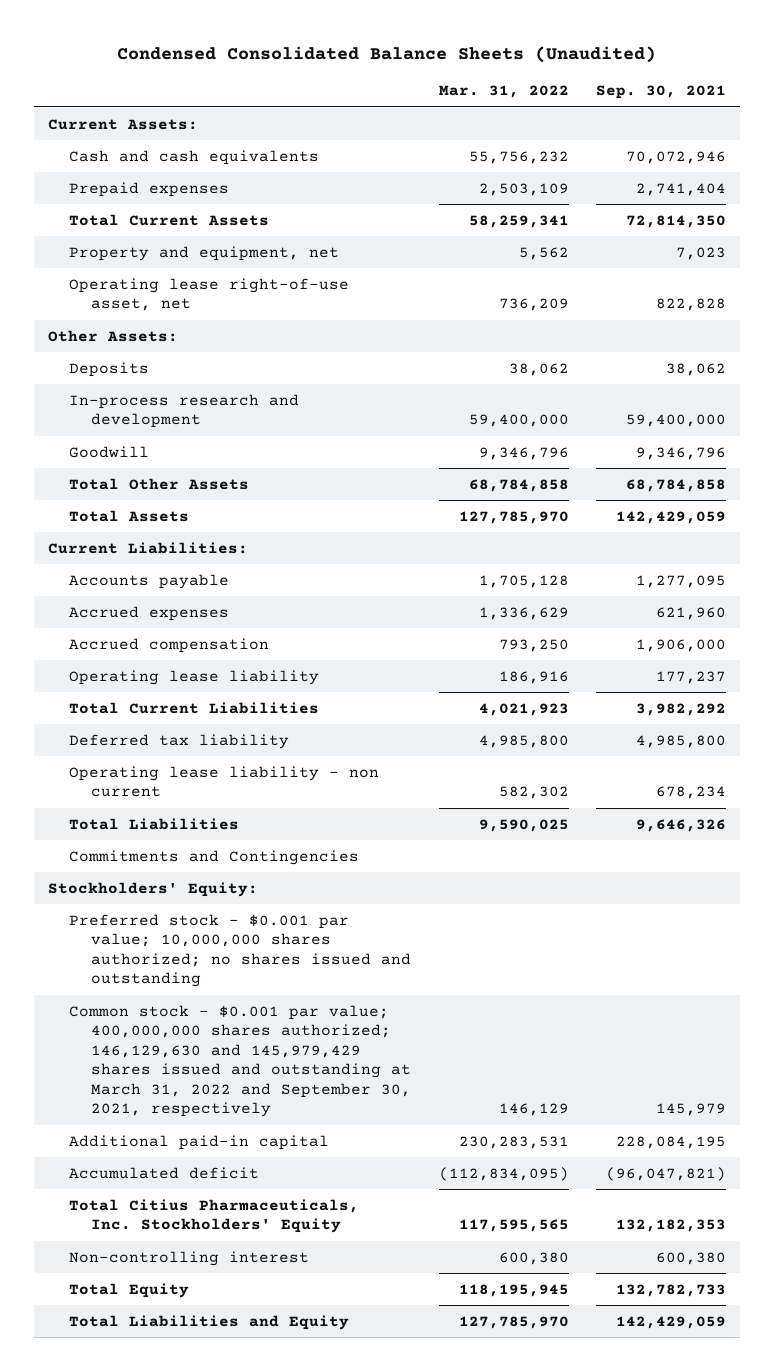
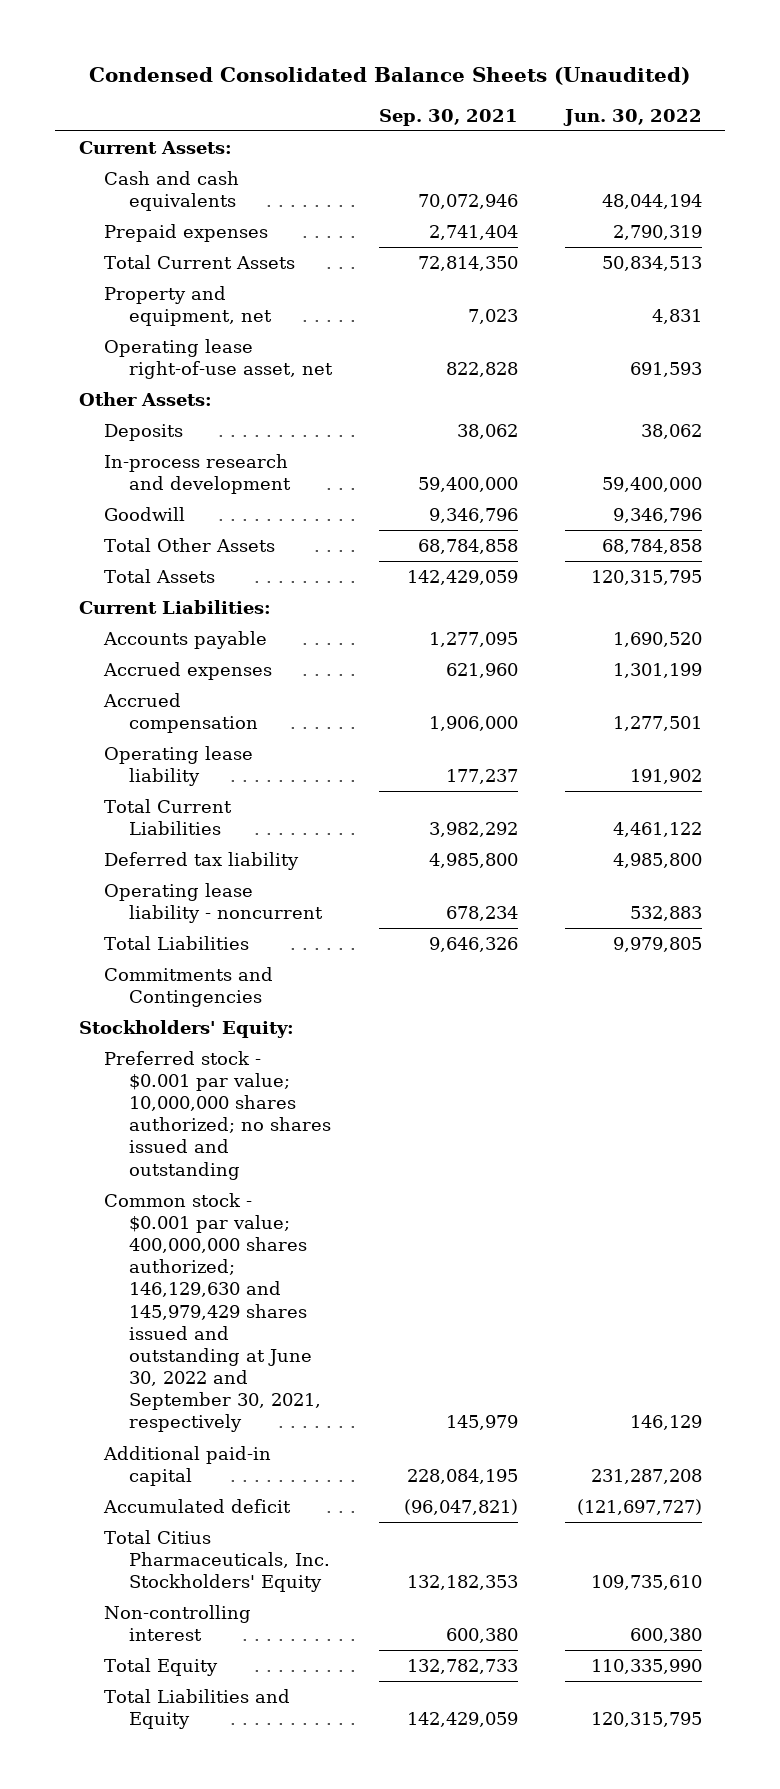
[438,85,569,99] Mar. 31, 2022 -> none
none -> [562,108,702,126] Jun. 30, 2022
[69,765,380,798] Operating lease liability - non current -> [104,882,324,923] Operating lease liability - noncurrent
[69,1004,411,1118] Common stock - $0.001 par value; 400,000,000 shares authorized; 146,129,630 and 145,979,429 shares issued and outstanding at March 31, 2022 and September 30, 2021, respectively -> [104,1192,322,1433] Common stock - $0.001 par value; 400,000,000 shares authorized; 146,129,630 and 145,979,429 shares issued and outstanding at June 30, 2022 and September 30, 2021, respectively

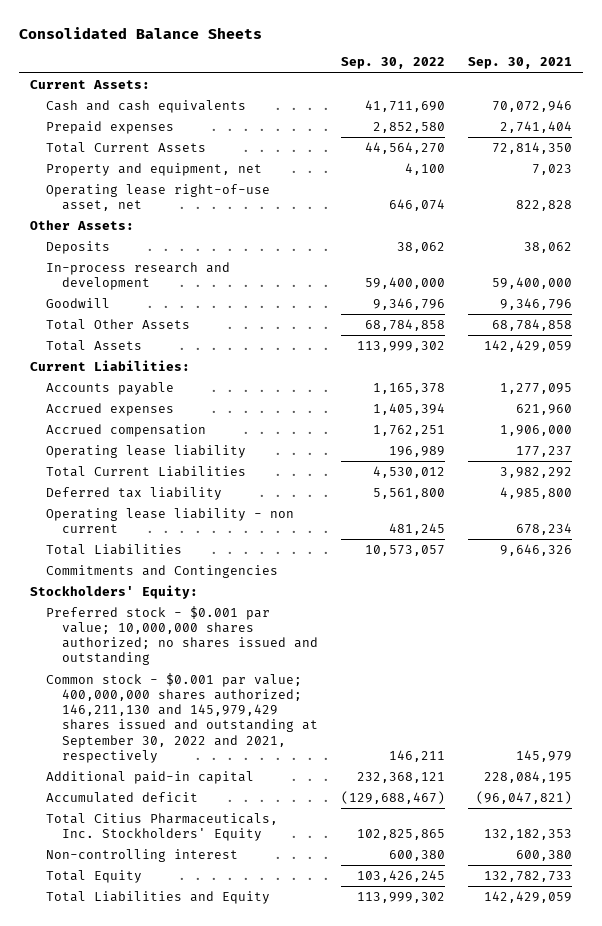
[89,67,691,86] Condensed Consolidated Balance Sheets (Unaudited) -> [19,26,263,39] Consolidated Balance Sheets
[562,108,702,126] Jun. 30, 2022 -> none
none -> [341,57,446,70] Sep. 30, 2022
[104,882,324,923] Operating lease liability - noncurrent -> [46,508,295,534] Operating lease liability - non current
[104,1192,322,1433] Common stock - $0.001 par value; 400,000,000 shares authorized; 146,129,630 and 145,979,429 shares issued and outstanding at June 30, 2022 and September 30, 2021, respectively -> [46,673,319,763] Common stock - $0.001 par value; 400,000,000 shares authorized; 146,211,130 and 145,979,429 shares issued and outstanding at September 30, 2022 and 2021, respectively

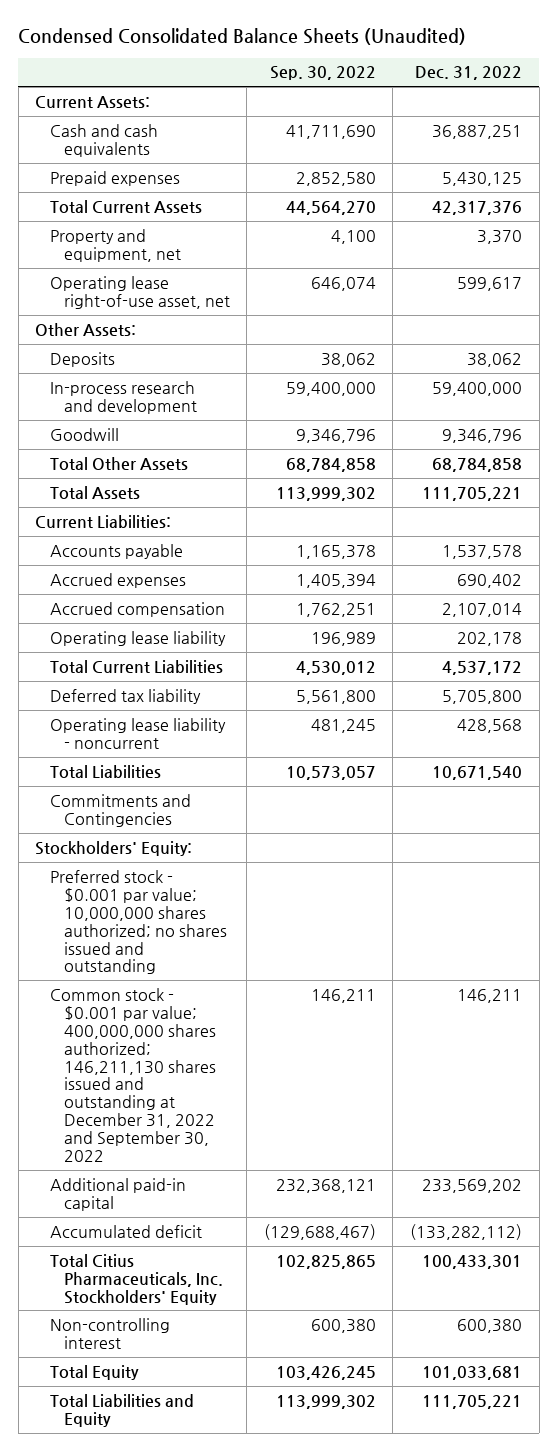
[19,26,263,39] Consolidated Balance Sheets -> [18,28,467,46] Condensed Consolidated Balance Sheets (Unaudited)
[467,57,572,70] Sep. 30, 2021 -> none
none -> [414,66,522,81] Dec. 31, 2022
[46,508,295,534] Operating lease liability - non current -> [49,717,226,749] Operating lease liability - noncurrent
[46,673,319,763] Common stock - $0.001 par value; 400,000,000 shares authorized; 146,211,130 and 145,979,429 shares issued and outstanding at September 30, 2022 and 2021, respectively -> [49,987,216,1163] Common stock - $0.001 par value; 400,000,000 shares authorized; 146,211,130 shares issued and outstanding at December 31, 2022 and September 30, 2022

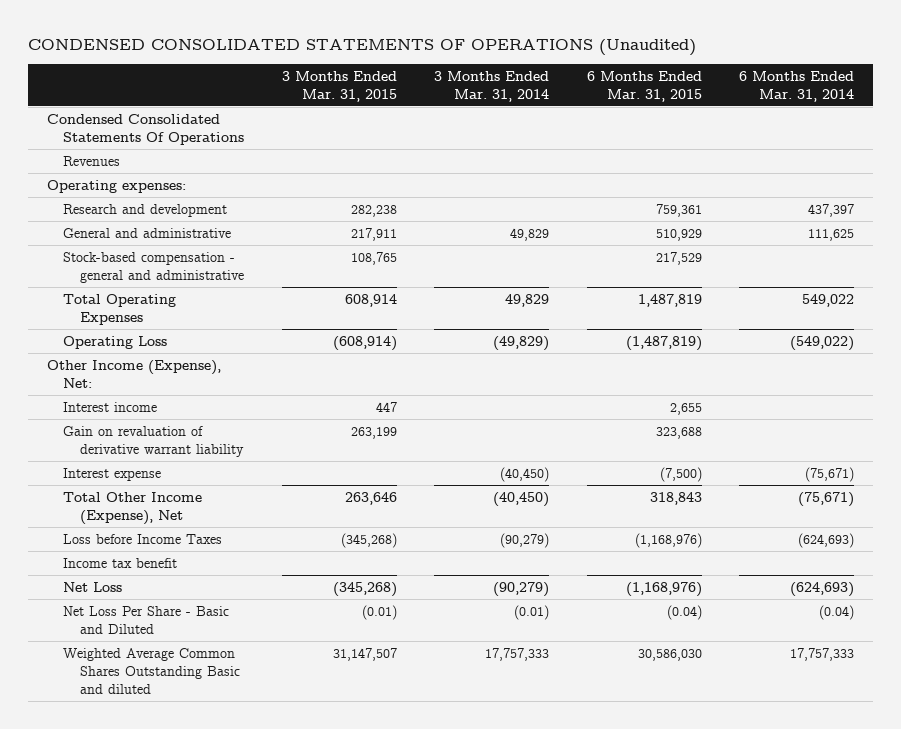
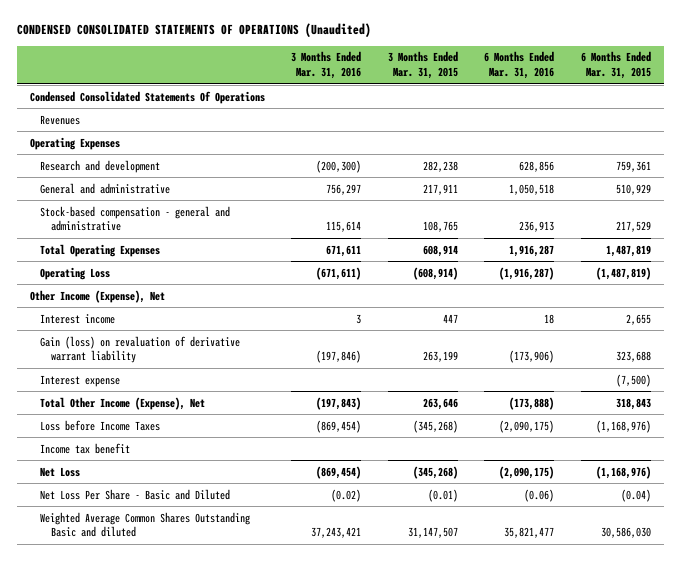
[434,70,550,102] 3 Months Ended Mar. 31, 2014 -> none
[738,70,854,102] 6 Months Ended Mar. 31, 2014 -> none
none -> [291,51,362,80] 3 Months Ended Mar. 31, 2016
none -> [484,51,555,80] 6 Months Ended Mar. 31, 2016
[46,179,186,193] Operating expenses: -> [29,136,120,150] Operating Expenses
[46,359,221,388] Other Income (Expense), Net: -> [29,289,165,303] Other Income (Expense), Net
[63,425,244,457] Gain on revaluation of derivative warrant liability -> [40,335,241,364] Gain (loss) on revaluation of derivative warrant liability

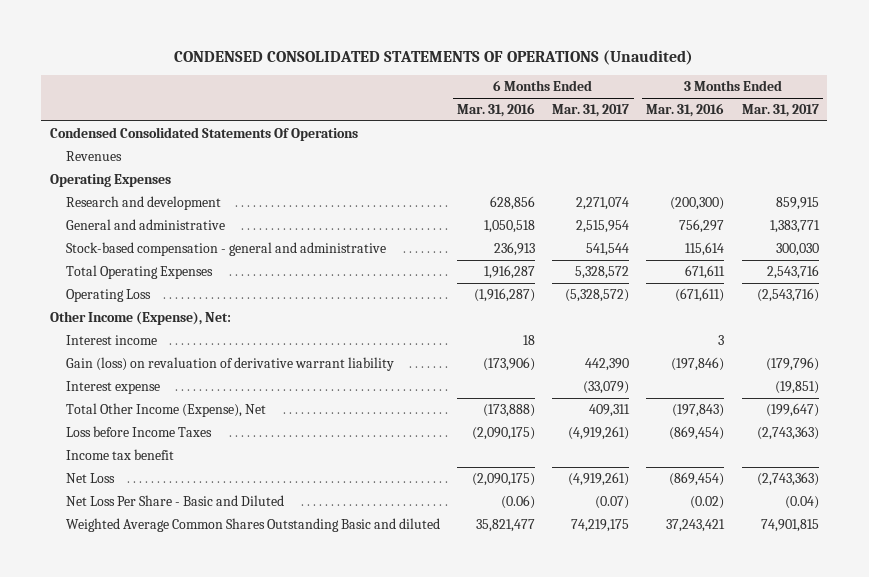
[387,51,458,80] 3 Months Ended Mar. 31, 2015 -> none
[580,51,651,80] 6 Months Ended Mar. 31, 2015 -> none
none -> [552,103,630,117] Mar. 31, 2017
none -> [741,103,819,117] Mar. 31, 2017
[29,289,165,303] Other Income (Expense), Net -> [49,310,231,325] Other Income (Expense), Net:

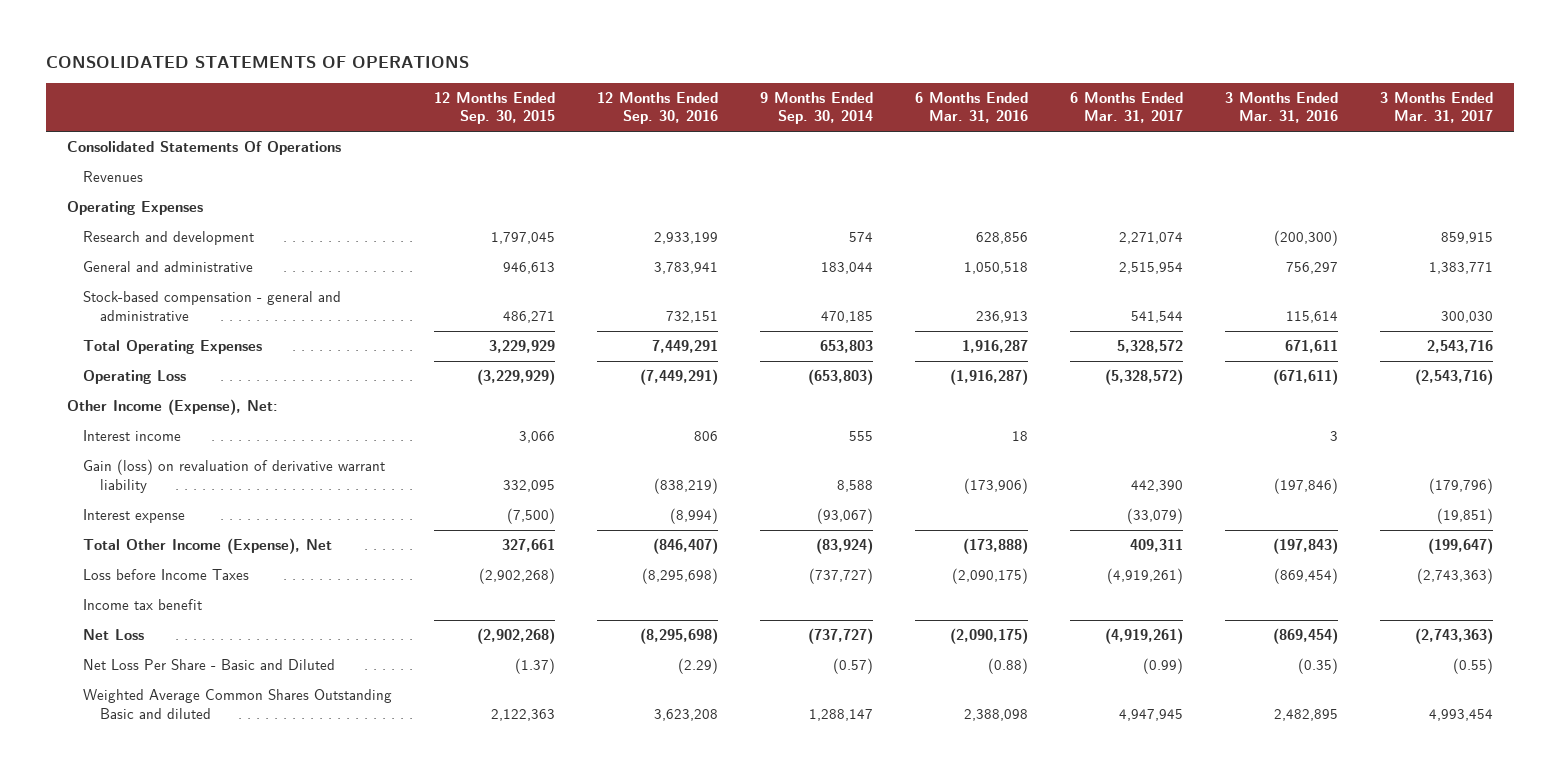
[174,50,694,66] CONDENSED CONSOLIDATED STATEMENTS OF OPERATIONS (Unaudited) -> [45,56,469,69] CONSOLIDATED STATEMENTS OF OPERATIONS
none -> [434,91,556,125] 12 Months Ended Sep. 30, 2015
none -> [597,91,719,125] 12 Months Ended Sep. 30, 2016
none -> [759,91,873,125] 9 Months Ended Sep. 30, 2014
[49,126,358,141] Condensed Consolidated Statements Of Operations -> [66,141,341,156] Consolidated Statements Of Operations
[500,494,535,509] (0.06) -> [987,658,1028,675] (0.88)
[595,495,630,509] (0.07) -> [1142,658,1183,675] (0.99)
[690,495,725,509] (0.02) -> [1297,658,1338,675] (0.35)
[784,495,819,509] (0.04) -> [1452,658,1493,675] (0.55)
[475,518,535,532] 35,821,477 -> [963,708,1028,721] 2,388,098
[571,518,630,532] 74,219,175 -> [1118,708,1183,721] 4,947,945
[666,518,726,532] 37,243,421 -> [1273,708,1338,721] 2,482,895
[760,518,819,532] 74,901,815 -> [1428,708,1493,721] 4,993,454

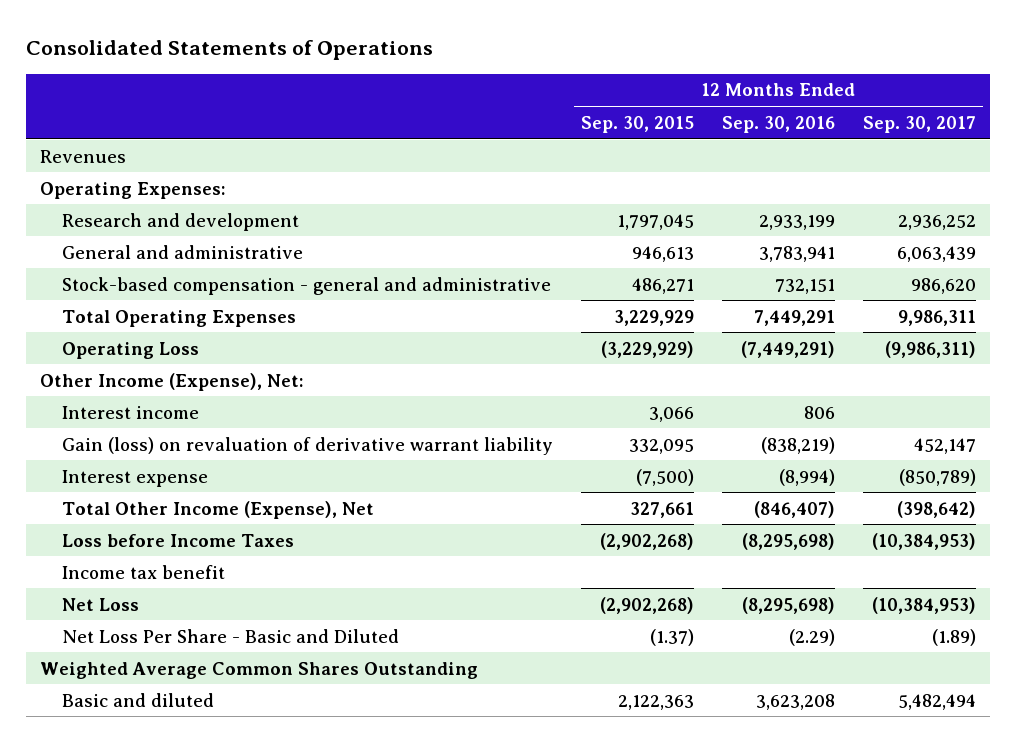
[45,56,469,69] CONSOLIDATED STATEMENTS OF OPERATIONS -> [25,40,433,61] Consolidated Statements of Operations
[759,91,873,125] 9 Months Ended Sep. 30, 2014 -> none
[914,91,1028,124] 6 Months Ended Mar. 31, 2016 -> none
[1069,91,1183,124] 6 Months Ended Mar. 31, 2017 -> none
[1224,91,1338,124] 3 Months Ended Mar. 31, 2016 -> none
[1379,91,1493,124] 3 Months Ended Mar. 31, 2017 -> none
none -> [862,115,976,133] Sep. 30, 2017
[66,141,341,156] Consolidated Statements Of Operations -> none
[66,201,203,216] Operating Expenses -> [40,181,227,199] Operating Expenses:
none -> [40,661,479,679] Weighted Average Common Shares Outstanding
[83,689,393,719] Weighted Average Common Shares Outstanding Basic and diluted -> [61,692,214,707] Basic and diluted

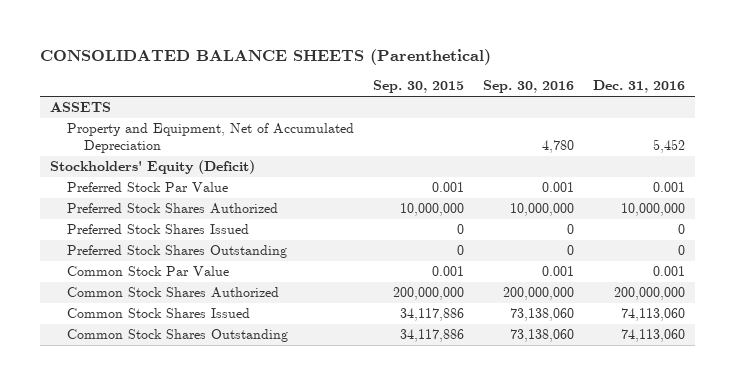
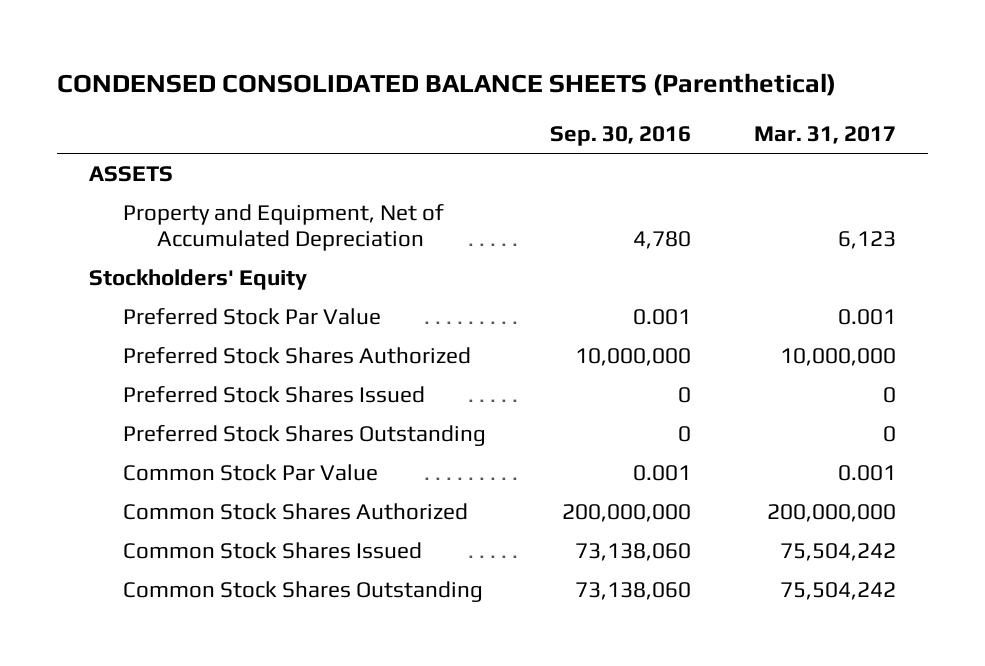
[40,49,492,66] CONSOLIDATED BALANCE SHEETS (Parenthetical) -> [56,72,836,96] CONDENSED CONSOLIDATED BALANCE SHEETS (Parenthetical)
[372,80,464,94] Sep. 30, 2015 -> none
[593,80,686,94] Dec. 31, 2016 -> none
none -> [754,126,897,145] Mar. 31, 2017
[49,160,255,175] Stockholders' Equity (Deficit) -> [88,268,307,290] Stockholders' Equity

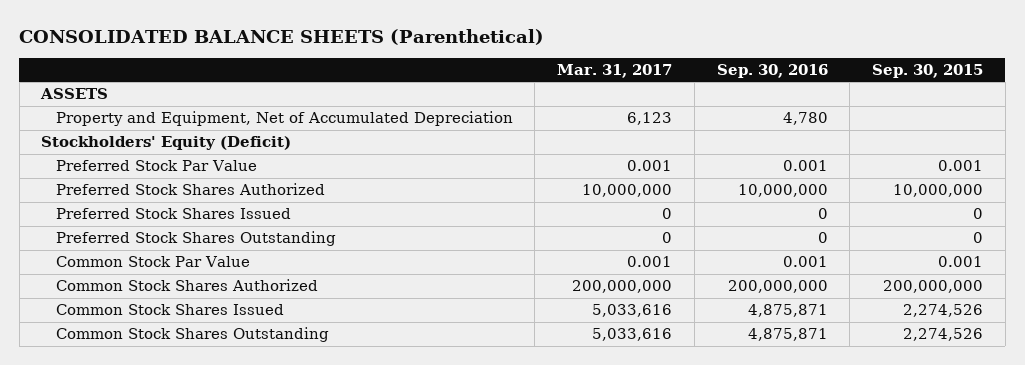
[56,72,836,96] CONDENSED CONSOLIDATED BALANCE SHEETS (Parenthetical) -> [19,28,545,45] CONSOLIDATED BALANCE SHEETS (Parenthetical)
none -> [872,64,984,79] Sep. 30, 2015
[88,268,307,290] Stockholders' Equity -> [41,136,292,151] Stockholders' Equity (Deficit)
[574,542,691,561] 73,138,060 -> [747,304,828,318] 4,875,871
[780,542,897,561] 75,504,242 -> [592,304,673,318] 5,033,616
[574,581,691,600] 73,138,060 -> [747,328,828,342] 4,875,871
[780,581,897,600] 75,504,242 -> [592,328,673,342] 5,033,616

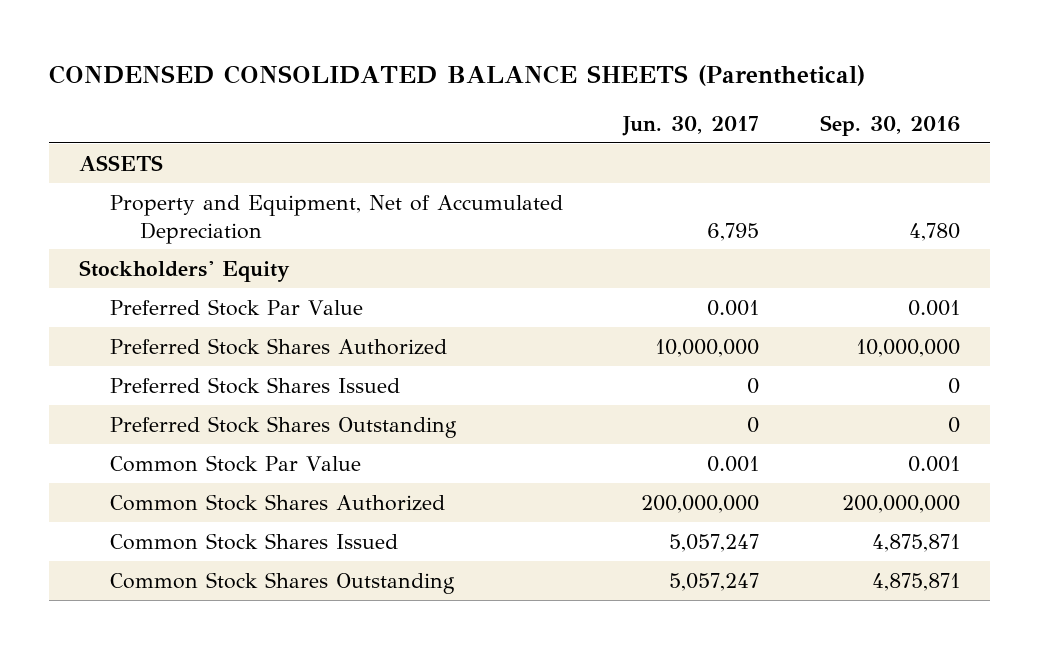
[19,28,545,45] CONSOLIDATED BALANCE SHEETS (Parenthetical) -> [49,64,866,86] CONDENSED CONSOLIDATED BALANCE SHEETS (Parenthetical)
[557,64,673,79] Mar. 31, 2017 -> none
[872,64,984,79] Sep. 30, 2015 -> none
none -> [622,115,760,136] Jun. 30, 2017
[41,136,292,151] Stockholders' Equity (Deficit) -> [79,259,291,282] Stockholders' Equity

